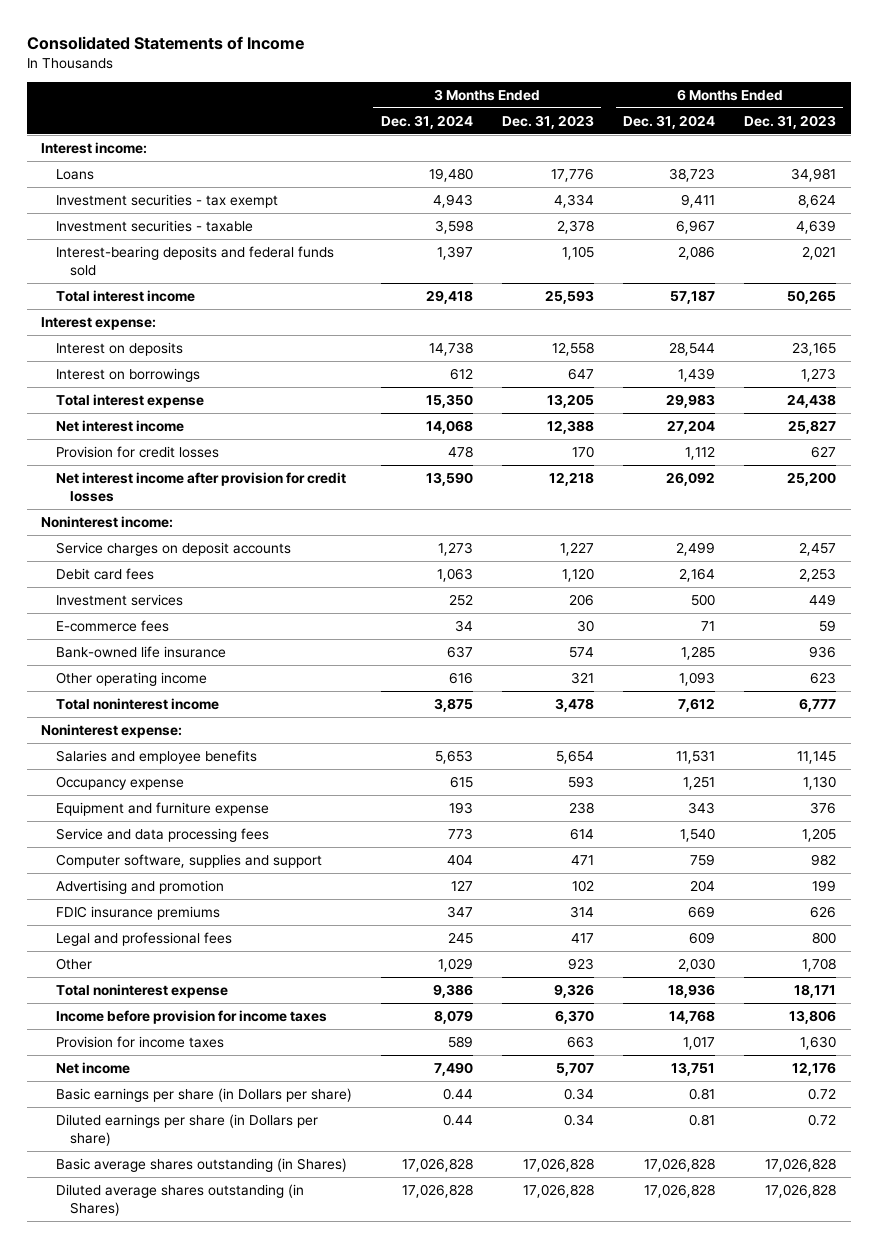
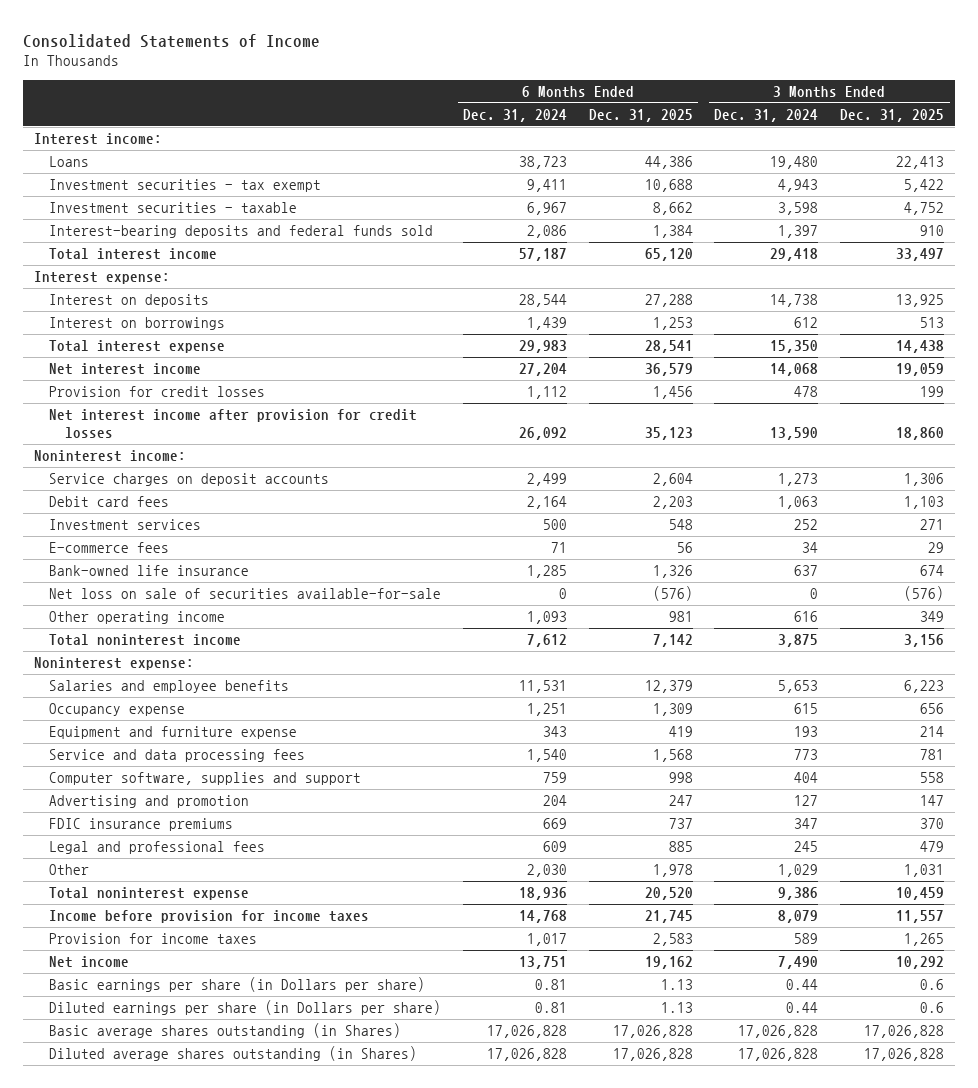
[501,114,594,129] Dec. 31, 2023 -> none
[744,114,837,129] Dec. 31, 2023 -> none
none -> [588,109,693,123] Dec. 31, 2025
none -> [840,109,945,123] Dec. 31, 2025
none -> [49,588,442,600] Net loss on sale of securities available-for-sale

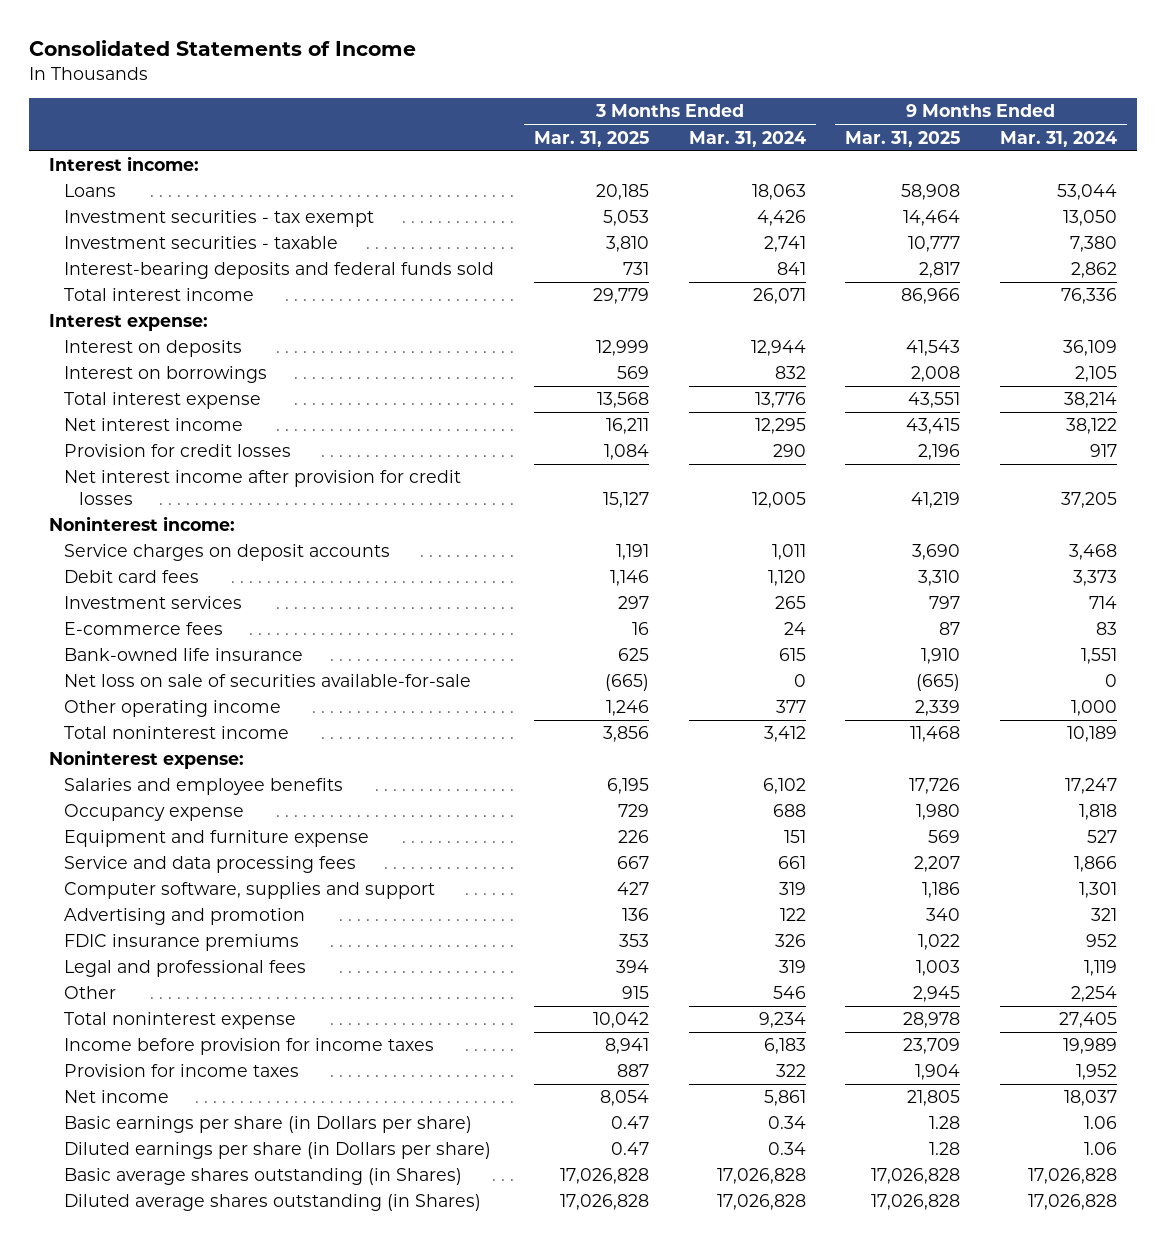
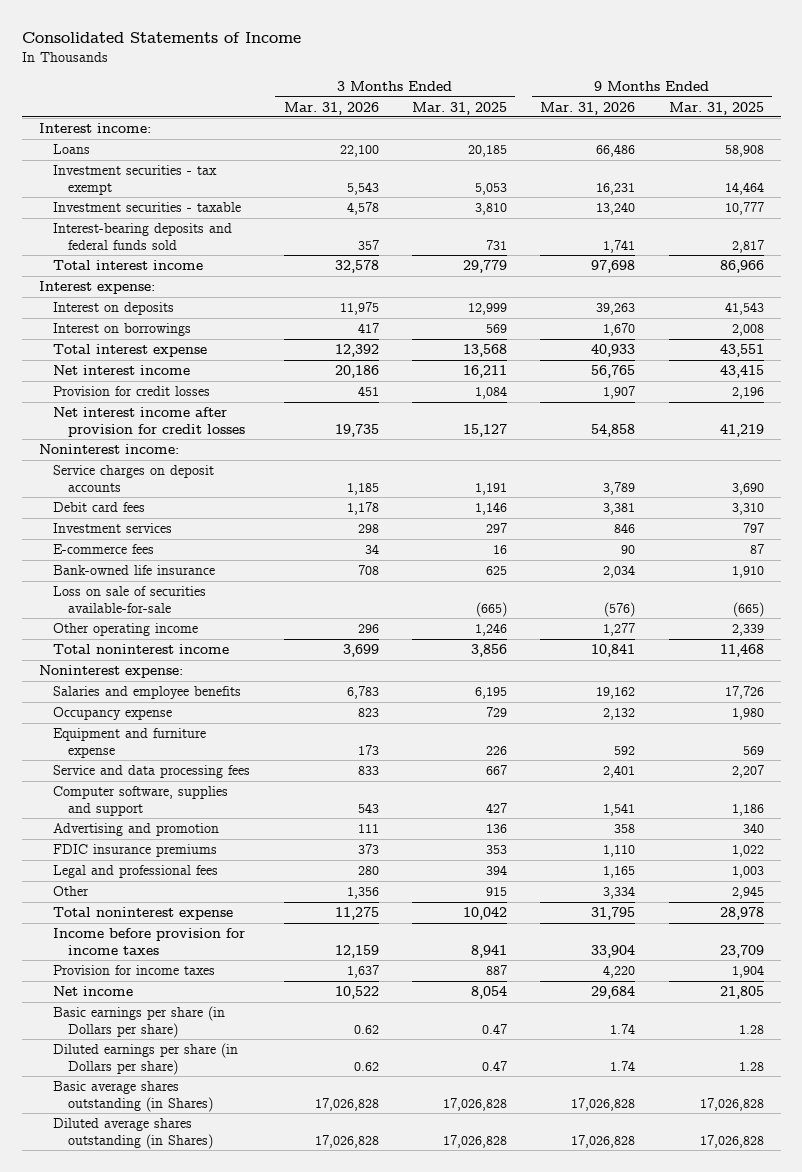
[688,130,806,147] Mar. 31, 2024 -> none
[1000,130,1118,147] Mar. 31, 2024 -> none
none -> [283,101,379,115] Mar. 31, 2026
none -> [540,101,636,115] Mar. 31, 2026
[63,674,471,688] Net loss on sale of securities available-for-sale -> [53,586,207,613] Loss on sale of securities available-for-sale

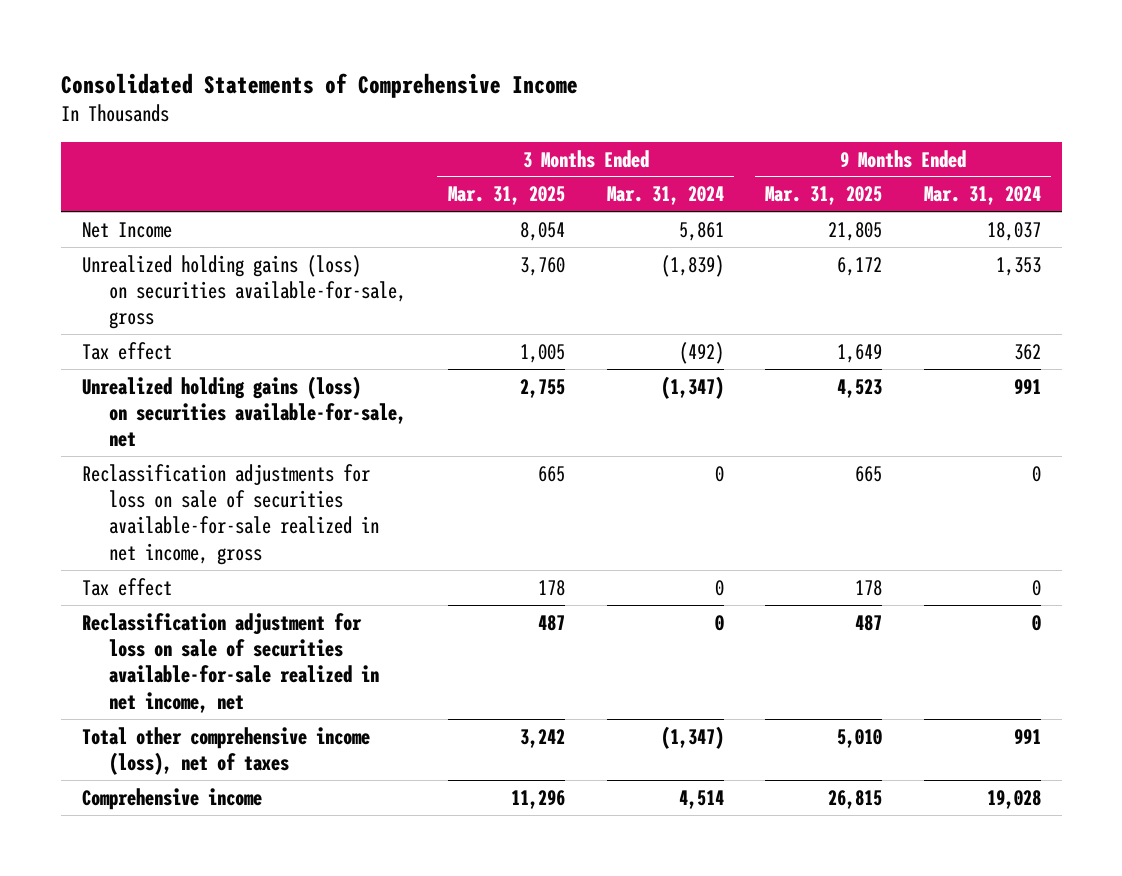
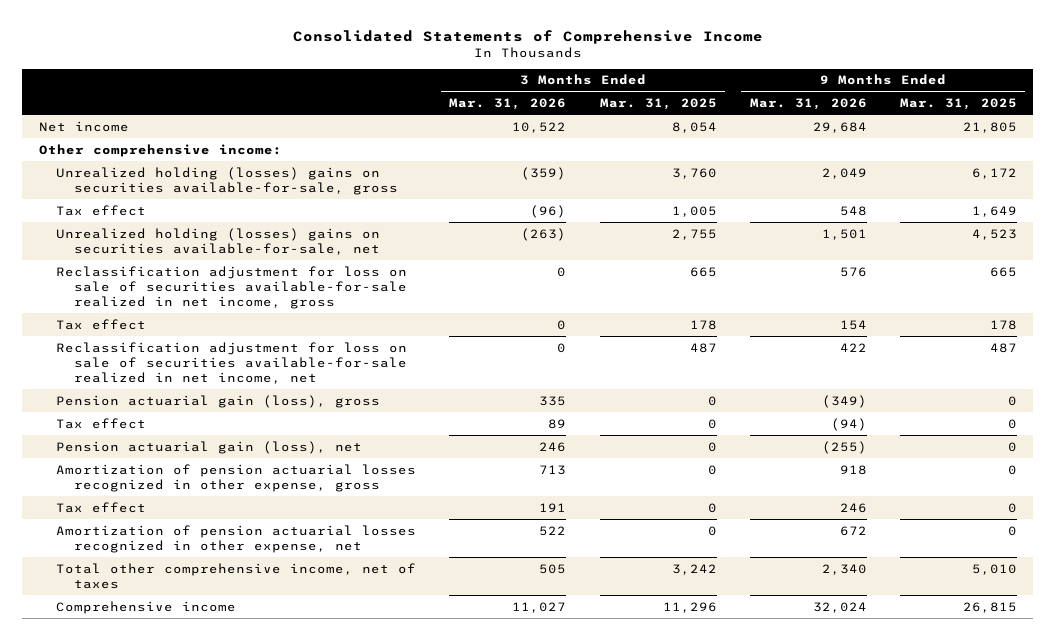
[606,186,724,206] Mar. 31, 2024 -> none
[923,186,1041,206] Mar. 31, 2024 -> none
none -> [449,97,567,110] Mar. 31, 2026
none -> [749,97,867,110] Mar. 31, 2026
[81,221,172,238] Net Income -> [38,120,129,132] Net income
none -> [38,143,282,157] Other comprehensive income:
[81,254,407,330] Unrealized holding gains (loss) on securities available-for-sale, gross -> [56,166,398,195] Unrealized holding (losses) gains on securities available-for-sale, gross
[81,375,407,448] Unrealized holding gains (loss) on securities available-for-sale, net -> [56,227,381,255] Unrealized holding (losses) gains on securities available-for-sale, net
[81,463,380,565] Reclassification adjustments for loss on sale of securities available-for-sale realized in net income, gross -> [56,265,408,309] Reclassification adjustment for loss on sale of securities available-for-sale realized in net income, gross
none -> [56,394,381,408] Pension actuarial gain (loss), gross
none -> [56,417,147,429] Tax effect
none -> [56,440,363,454] Pension actuarial gain (loss), net
none -> [56,463,417,492] Amortization of pension actuarial losses recognized in other expense, gross
none -> [56,501,147,513] Tax effect
none -> [56,524,417,553] Amortization of pension actuarial losses recognized in other expense, net
[81,726,370,775] Total other comprehensive income (loss), net of taxes -> [56,562,417,589] Total other comprehensive income, net of taxes

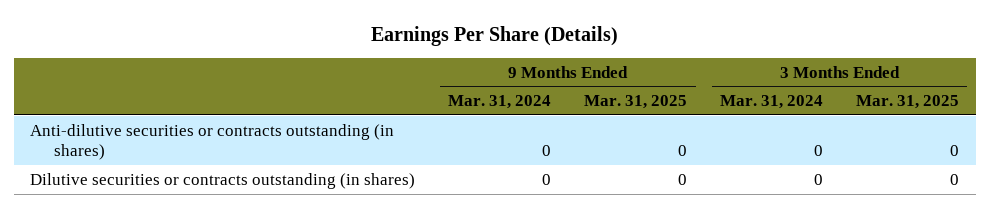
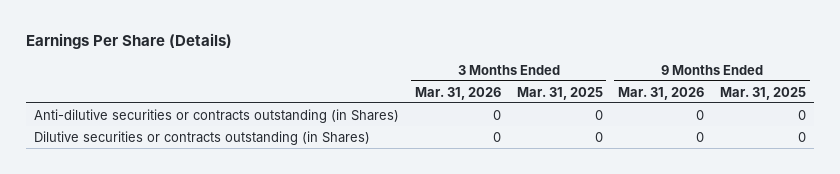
[448,95,552,110] Mar. 31, 2024 -> none
[720,95,824,110] Mar. 31, 2024 -> none
none -> [414,86,501,100] Mar. 31, 2026
none -> [618,86,705,100] Mar. 31, 2026
[30,123,395,161] Anti-dilutive securities or contracts outstanding (in shares) -> [33,108,399,123] Anti-dilutive securities or contracts outstanding (in Shares)
[30,172,416,189] Dilutive securities or contracts outstanding (in shares) -> [33,130,370,145] Dilutive securities or contracts outstanding (in Shares)

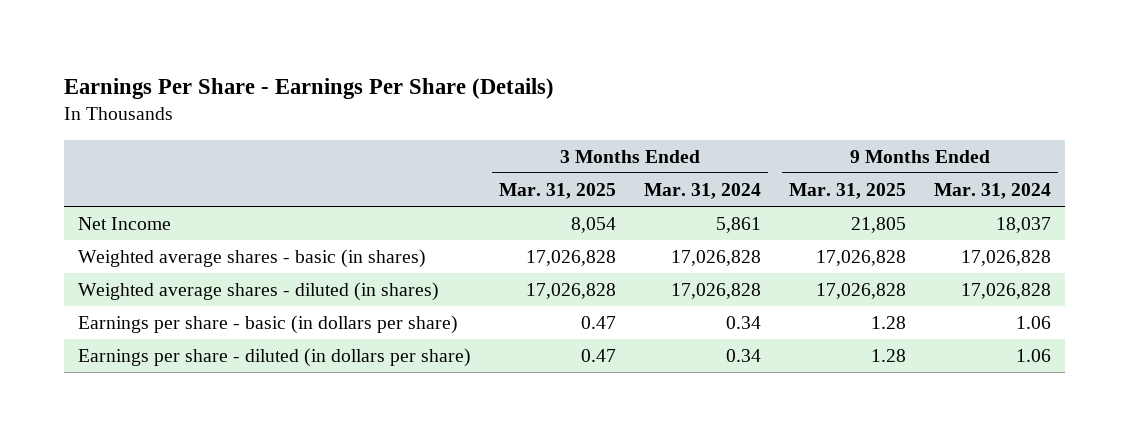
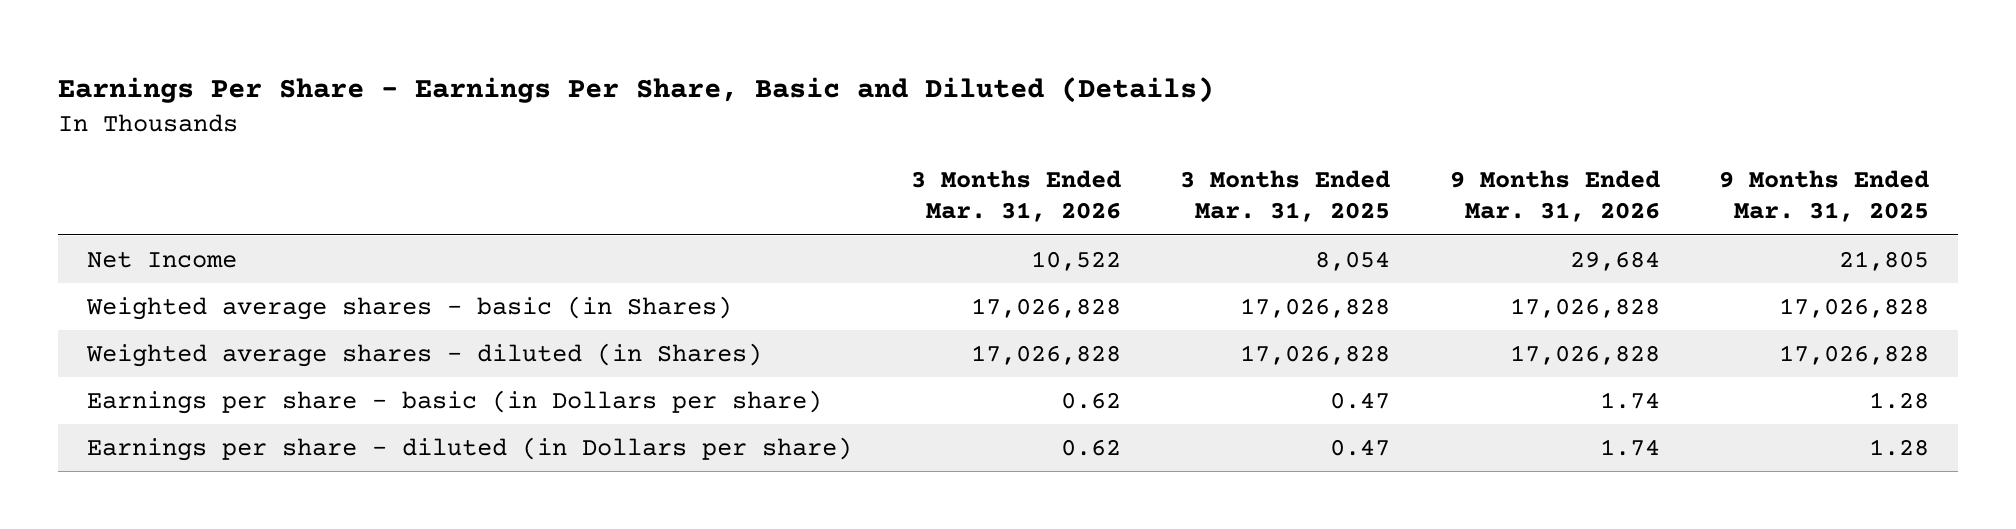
[63,78,554,100] Earnings Per Share - Earnings Per Share (Details) -> [57,76,1214,103] Earnings Per Share - Earnings Per Share, Basic and Diluted (Details)
[644,182,762,199] Mar. 31, 2024 -> none
[934,182,1052,199] Mar. 31, 2024 -> none
none -> [911,170,1122,223] 3 Months Ended Mar. 31, 2026
none -> [1449,170,1660,223] 9 Months Ended Mar. 31, 2026
[77,248,426,268] Weighted average shares - basic (in shares) -> [86,295,733,320] Weighted average shares - basic (in Shares)
[77,281,439,301] Weighted average shares - diluted (in shares) -> [86,342,763,367] Weighted average shares - diluted (in Shares)
[77,314,458,334] Earnings per share - basic (in dollars per share) -> [87,389,823,414] Earnings per share - basic (in Dollars per share)
[77,347,471,367] Earnings per share - diluted (in dollars per share) -> [87,436,853,461] Earnings per share - diluted (in Dollars per share)

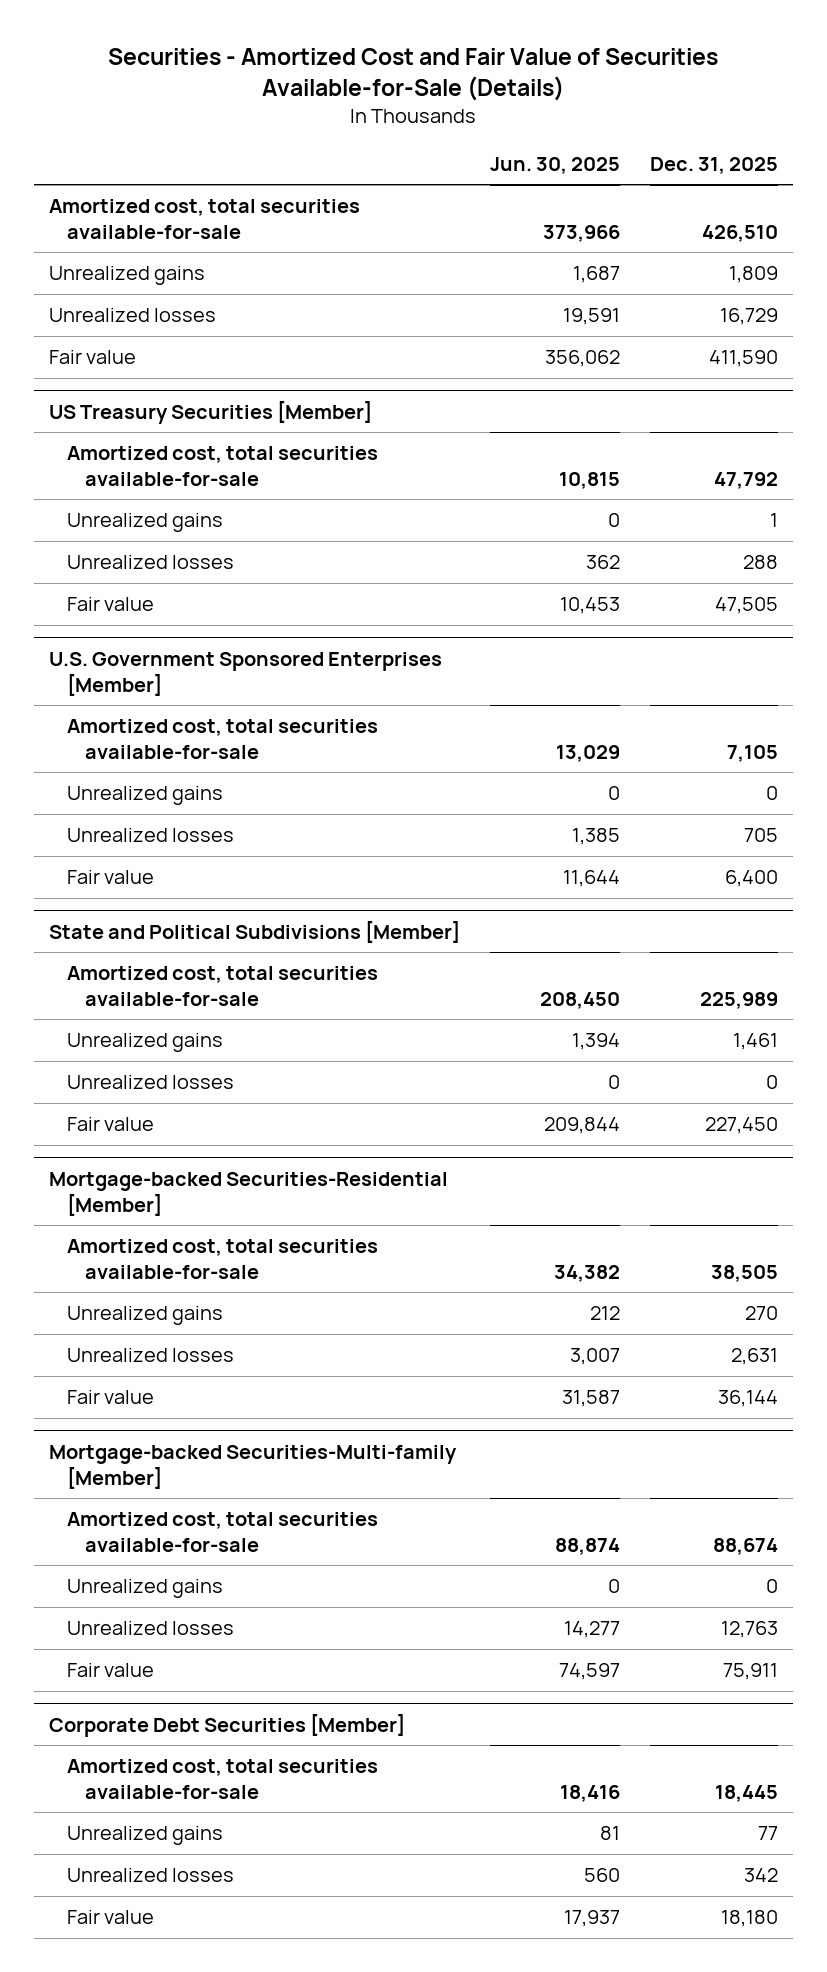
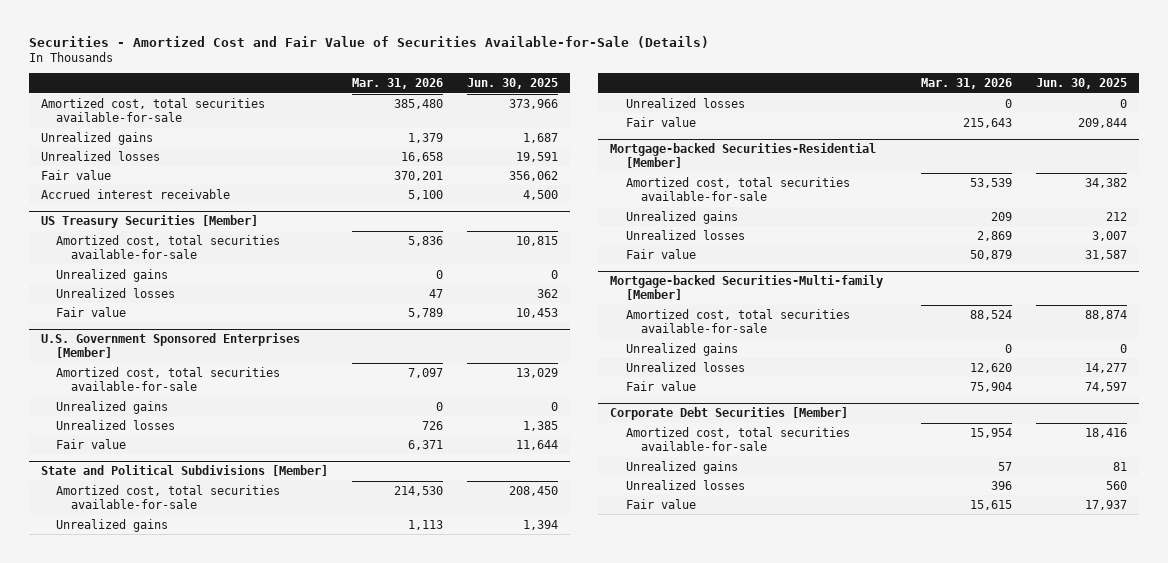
[650,156,779,174] Dec. 31, 2025 -> none
none -> [351,78,443,90] Mar. 31, 2026
none -> [40,188,230,199] Accrued interest receivable

